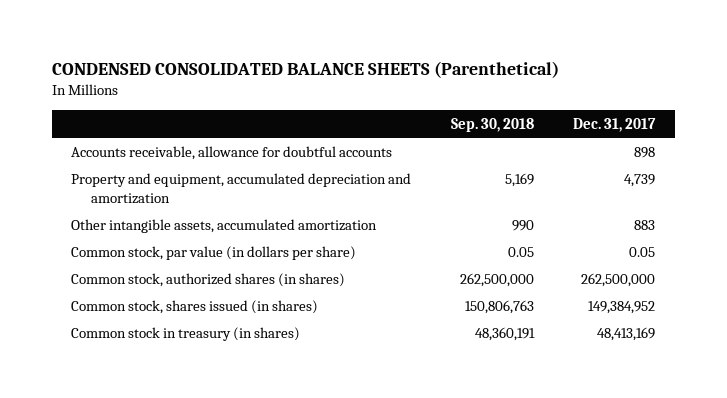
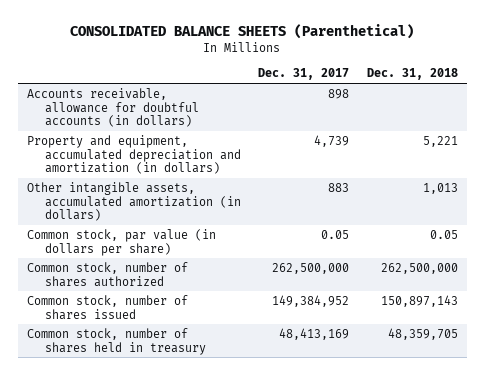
[51,60,559,78] CONDENSED CONSOLIDATED BALANCE SHEETS (Parenthetical) -> [70,24,415,40] CONSOLIDATED BALANCE SHEETS (Parenthetical)
[450,117,534,132] Sep. 30, 2018 -> none
none -> [366,68,458,81] Dec. 31, 2018
[71,145,393,160] Accounts receivable, allowance for doubtful accounts -> [26,87,199,128] Accounts receivable, allowance for doubtful accounts (in dollars)
[71,172,412,205] Property and equipment, accumulated depreciation and amortization -> [26,134,241,175] Property and equipment, accumulated depreciation and amortization (in dollars)
[71,218,378,233] Other intangible assets, accumulated amortization -> [26,181,241,222] Other intangible assets, accumulated amortization (in dollars)
[71,272,346,287] Common stock, authorized shares (in shares) -> [26,261,188,287] Common stock, number of shares authorized
[71,299,319,314] Common stock, shares issued (in shares) -> [26,294,188,320] Common stock, number of shares issued
[71,326,301,341] Common stock in treasury (in shares) -> [26,327,206,355] Common stock, number of shares held in treasury

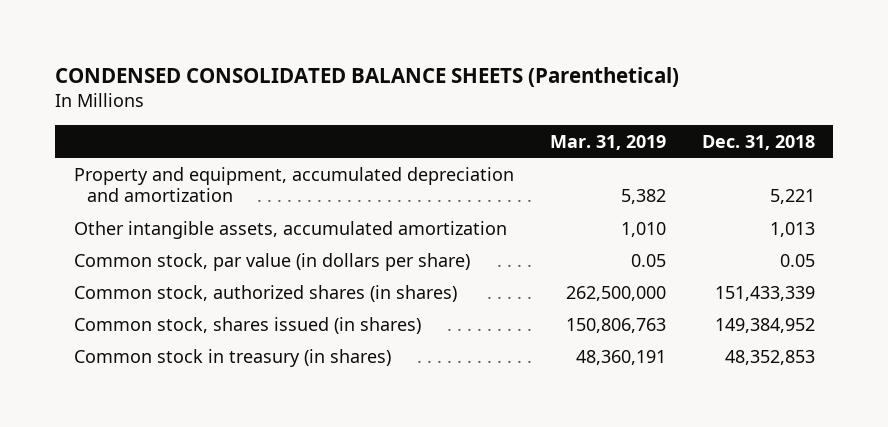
[70,24,415,40] CONSOLIDATED BALANCE SHEETS (Parenthetical) -> [55,67,680,88] CONDENSED CONSOLIDATED BALANCE SHEETS (Parenthetical)
[258,68,350,81] Dec. 31, 2017 -> none
none -> [549,134,666,150] Mar. 31, 2019
[26,87,199,128] Accounts receivable, allowance for doubtful accounts (in dollars) -> none
[26,134,241,175] Property and equipment, accumulated depreciation and amortization (in dollars) -> [73,166,514,203] Property and equipment, accumulated depreciation and amortization
[26,181,241,222] Other intangible assets, accumulated amortization (in dollars) -> [73,220,507,239] Other intangible assets, accumulated amortization
[26,261,188,287] Common stock, number of shares authorized -> [73,284,457,302] Common stock, authorized shares (in shares)
[380,262,458,274] 262,500,000 -> [714,285,815,301] 151,433,339
[26,294,188,320] Common stock, number of shares issued -> [73,316,421,334] Common stock, shares issued (in shares)
[380,294,458,307] 150,897,143 -> [714,317,815,333] 149,384,952
[26,327,206,355] Common stock, number of shares held in treasury -> [73,348,391,367] Common stock in treasury (in shares)
[387,327,458,340] 48,359,705 -> [724,349,815,365] 48,352,853

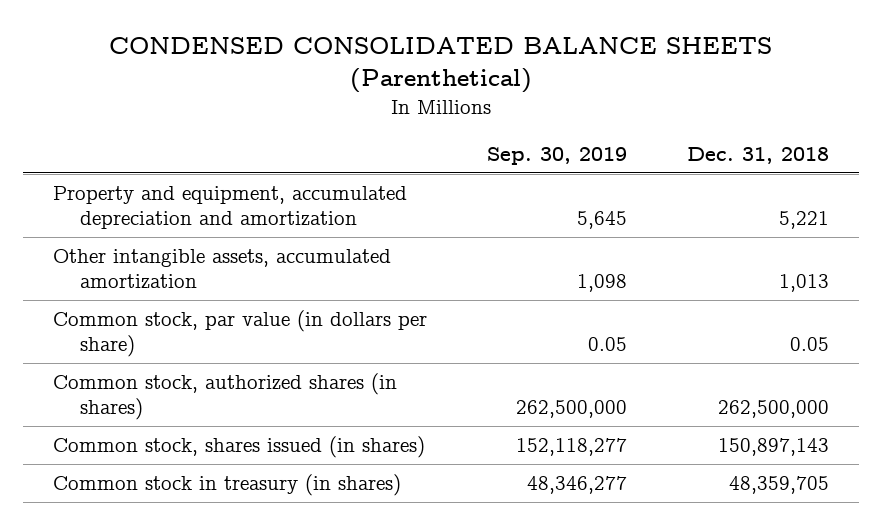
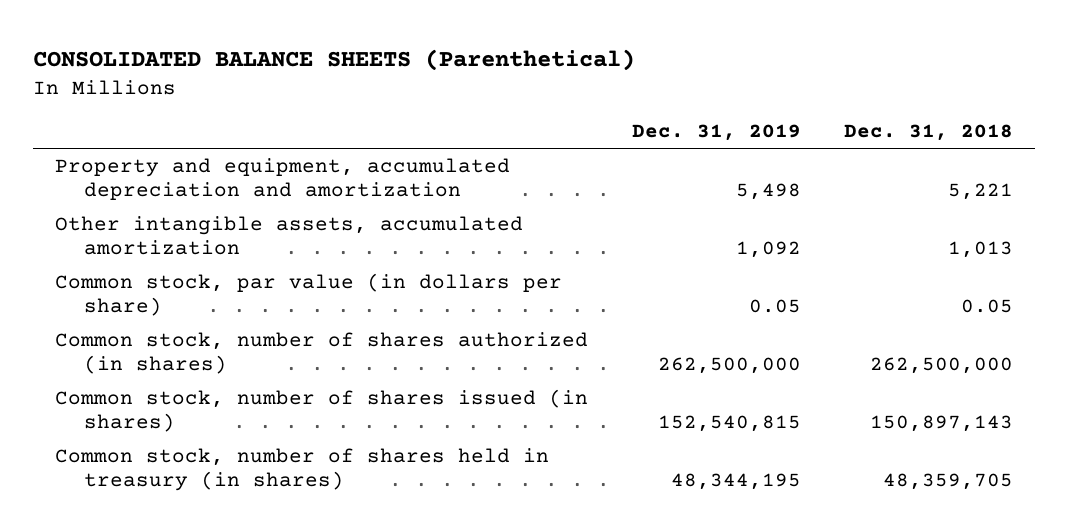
[108,37,772,94] CONDENSED CONSOLIDATED BALANCE SHEETS (Parenthetical) -> [33,48,636,71] CONSOLIDATED BALANCE SHEETS (Parenthetical)
[486,146,627,165] Sep. 30, 2019 -> none
none -> [631,124,801,142] Dec. 31, 2019
[52,373,397,420] Common stock, authorized shares (in shares) -> [55,331,589,374] Common stock, number of shares authorized (in shares)
[52,436,425,459] Common stock, shares issued (in shares) -> [55,388,589,432] Common stock, number of shares issued (in shares)
[52,474,401,497] Common stock in treasury (in shares) -> [55,447,550,491] Common stock, number of shares held in treasury (in shares)

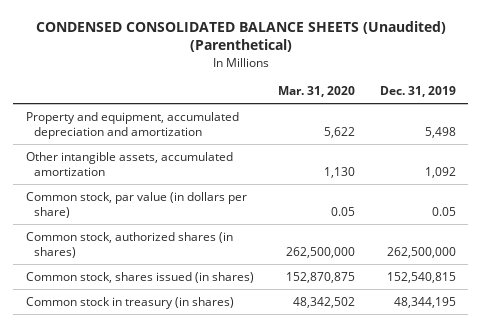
[33,48,636,71] CONSOLIDATED BALANCE SHEETS (Parenthetical) -> [35,20,446,53] CONDENSED CONSOLIDATED BALANCE SHEETS (Unaudited) (Parenthetical)
[844,124,1014,142] Dec. 31, 2018 -> none
none -> [278,86,356,98] Mar. 31, 2020
[55,331,589,374] Common stock, number of shares authorized (in shares) -> [25,231,233,258] Common stock, authorized shares (in shares)
[55,388,589,432] Common stock, number of shares issued (in shares) -> [25,271,254,283] Common stock, shares issued (in shares)
[55,447,550,491] Common stock, number of shares held in treasury (in shares) -> [25,296,234,309] Common stock in treasury (in shares)

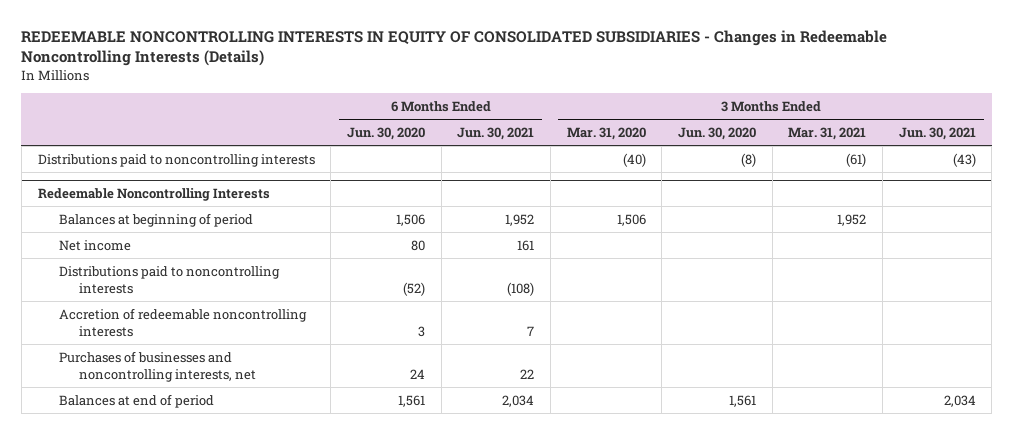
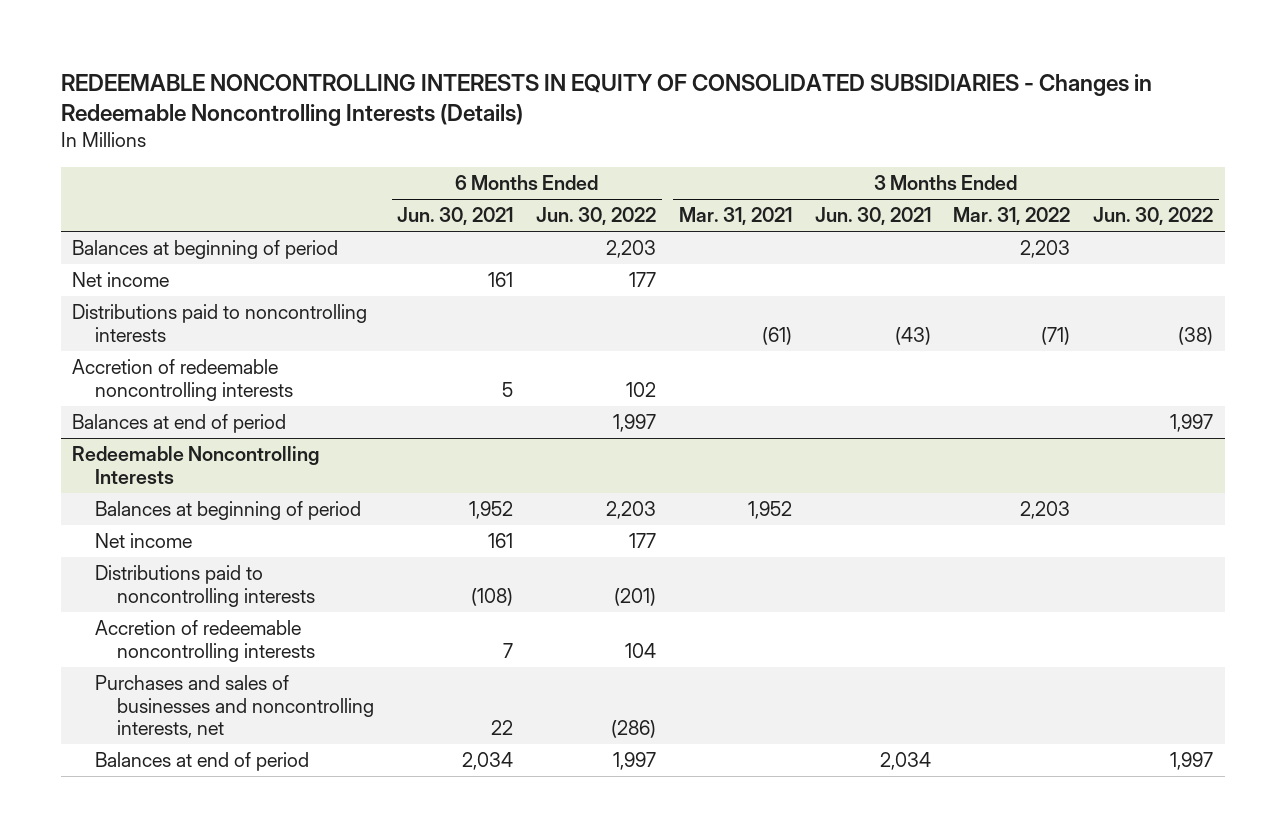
[346,126,425,140] Jun. 30, 2020 -> none
[566,126,646,140] Mar. 31, 2020 -> none
[677,126,756,140] Jun. 30, 2020 -> none
none -> [536,207,657,226] Jun. 30, 2022
none -> [953,207,1071,226] Mar. 31, 2022
none -> [1093,207,1214,226] Jun. 30, 2022
none -> [72,240,339,260] Balances at beginning of period
none -> [72,272,170,288] Net income
none -> [72,359,293,401] Accretion of redeemable noncontrolling interests
none -> [72,414,287,434] Balances at end of period
[58,350,257,382] Purchases of businesses and noncontrolling interests, net -> [94,675,375,739] Purchases and sales of businesses and noncontrolling interests, net

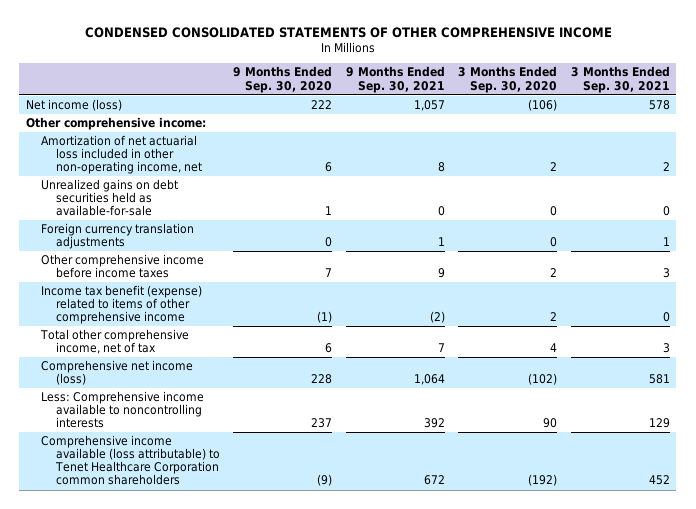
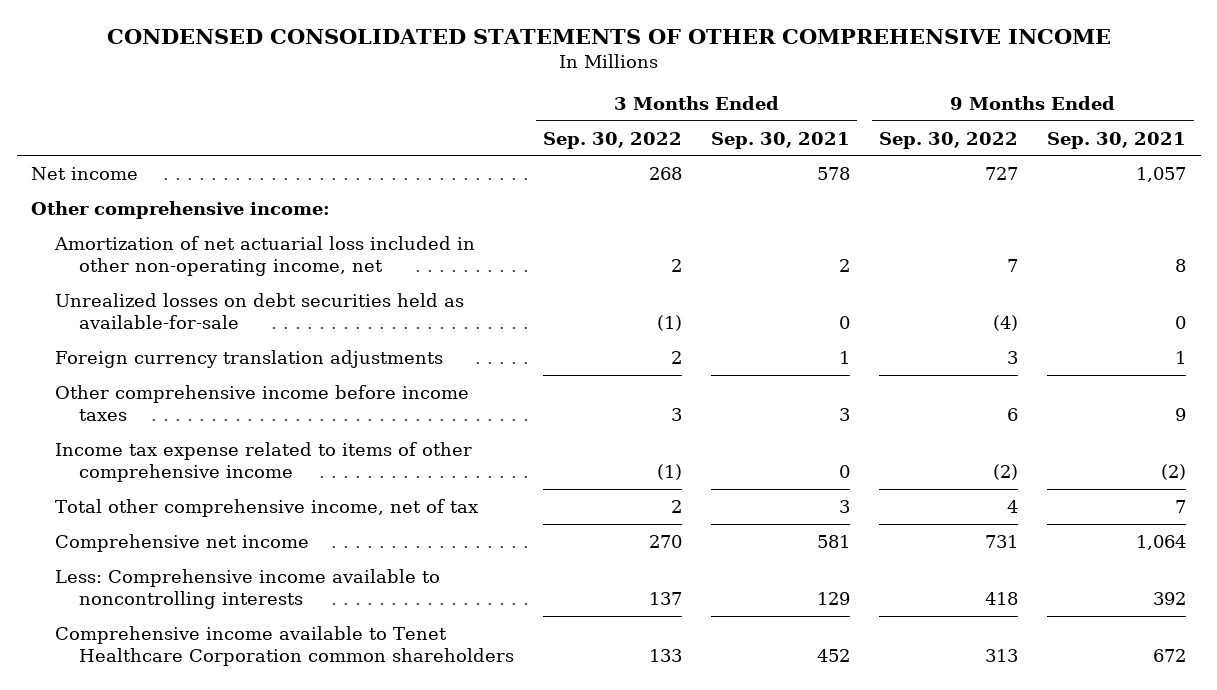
[233,66,333,93] 9 Months Ended Sep. 30, 2020 -> none
[458,66,558,93] 3 Months Ended Sep. 30, 2020 -> none
none -> [543,131,683,149] Sep. 30, 2022
none -> [879,131,1019,149] Sep. 30, 2022
[25,99,122,112] Net income (loss) -> [31,166,139,180] Net income
[40,179,178,217] Unrealized gains on debt securities held as available-for-sale -> [55,292,465,330] Unrealized losses on debt securities held as available-for-sale
[40,285,202,325] Income tax benefit (expense) related to items of other comprehensive income -> [55,441,473,483] Income tax expense related to items of other comprehensive income
[40,360,193,386] Comprehensive net income (loss) -> [55,533,310,552] Comprehensive net income
[40,435,220,486] Comprehensive income available (loss attributable) to Tenet Healthcare Corporation common shareholders -> [55,625,514,667] Comprehensive income available to Tenet Healthcare Corporation common shareholders

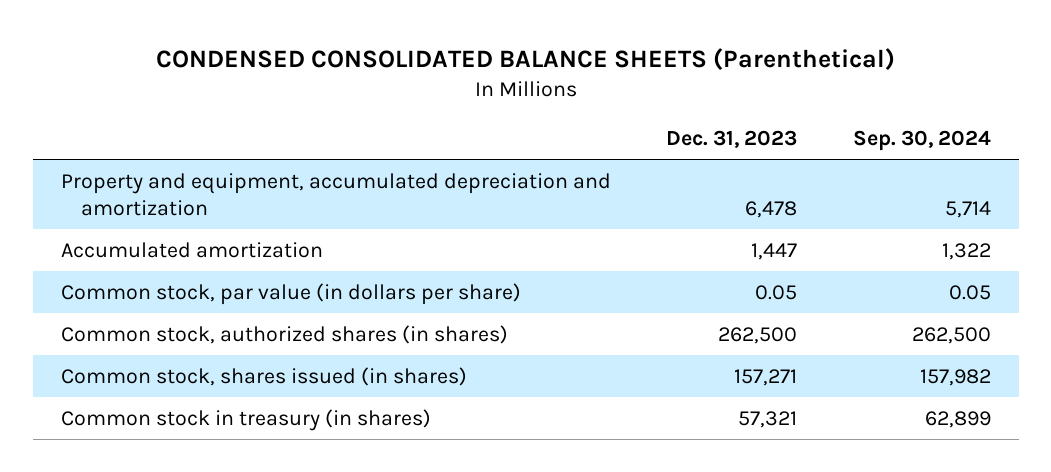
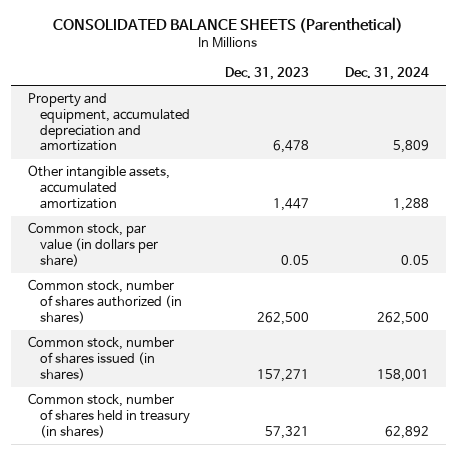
[155,47,895,70] CONDENSED CONSOLIDATED BALANCE SHEETS (Parenthetical) -> [53,17,404,34] CONSOLIDATED BALANCE SHEETS (Parenthetical)
[852,130,991,152] Sep. 30, 2024 -> none
none -> [344,66,429,80] Dec. 31, 2024
[60,241,323,258] Accumulated amortization -> [28,165,171,209] Other intangible assets, accumulated amortization
[60,324,508,344] Common stock, authorized shares (in shares) -> [28,279,183,324] Common stock, number of shares authorized (in shares)
[60,366,467,386] Common stock, shares issued (in shares) -> [28,336,175,381] Common stock, number of shares issued (in shares)
[60,408,431,431] Common stock in treasury (in shares) -> [28,393,191,438] Common stock, number of shares held in treasury (in shares)

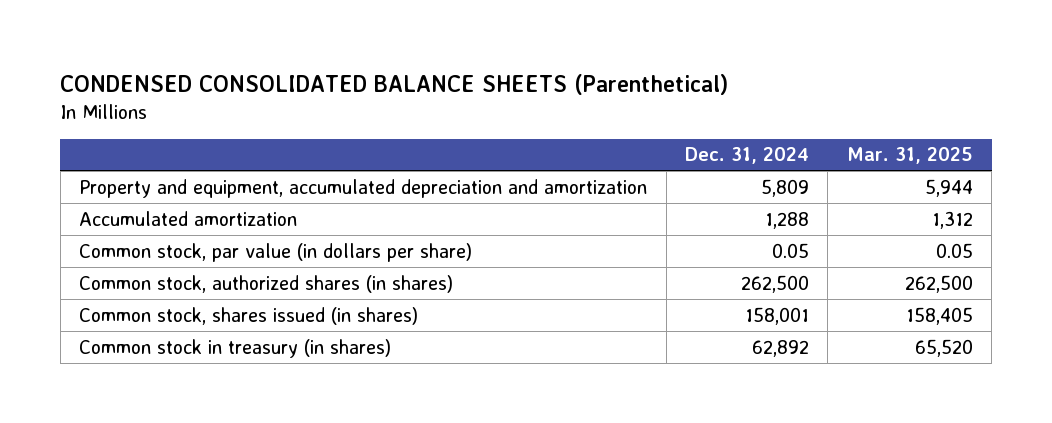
[53,17,404,34] CONSOLIDATED BALANCE SHEETS (Parenthetical) -> [60,73,729,95] CONDENSED CONSOLIDATED BALANCE SHEETS (Parenthetical)
[225,66,310,80] Dec. 31, 2023 -> none
none -> [846,147,973,165] Mar. 31, 2025
[28,165,171,209] Other intangible assets, accumulated amortization -> [79,210,298,226] Accumulated amortization
[28,279,183,324] Common stock, number of shares authorized (in shares) -> [79,274,454,293] Common stock, authorized shares (in shares)
[28,336,175,381] Common stock, number of shares issued (in shares) -> [79,306,419,325] Common stock, shares issued (in shares)
[28,393,191,438] Common stock, number of shares held in treasury (in shares) -> [79,338,392,358] Common stock in treasury (in shares)

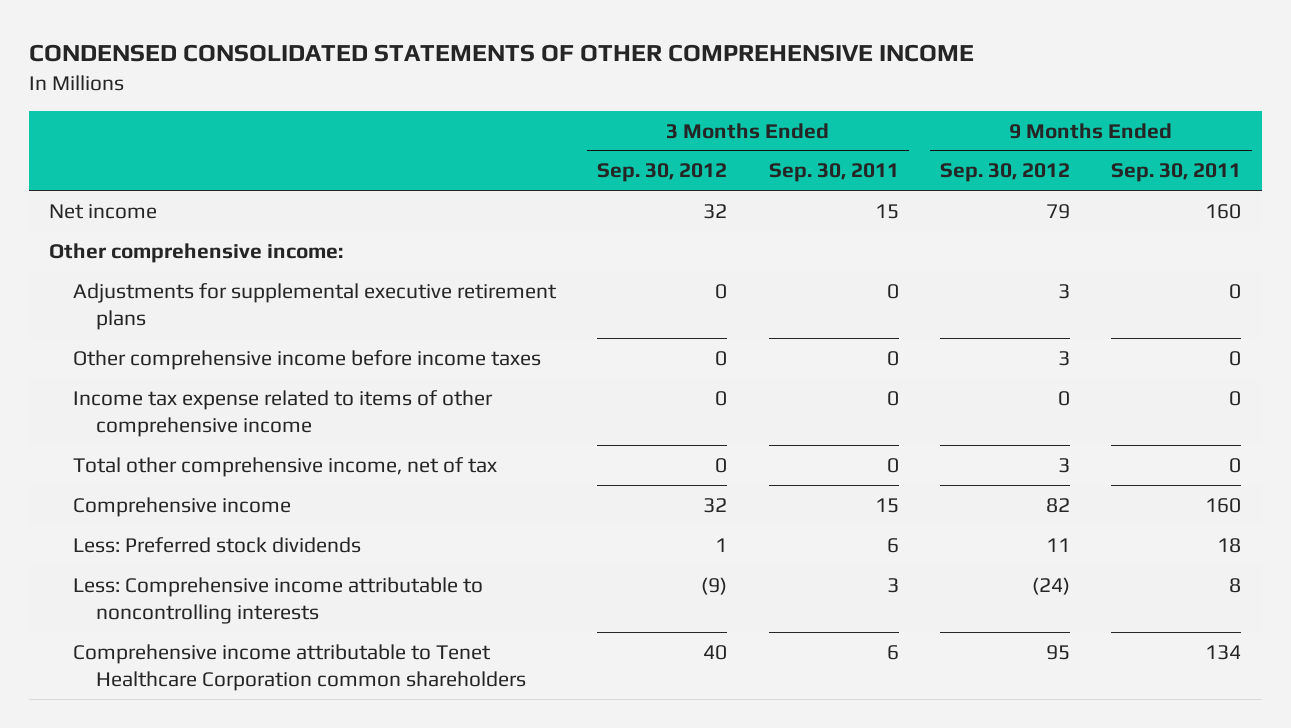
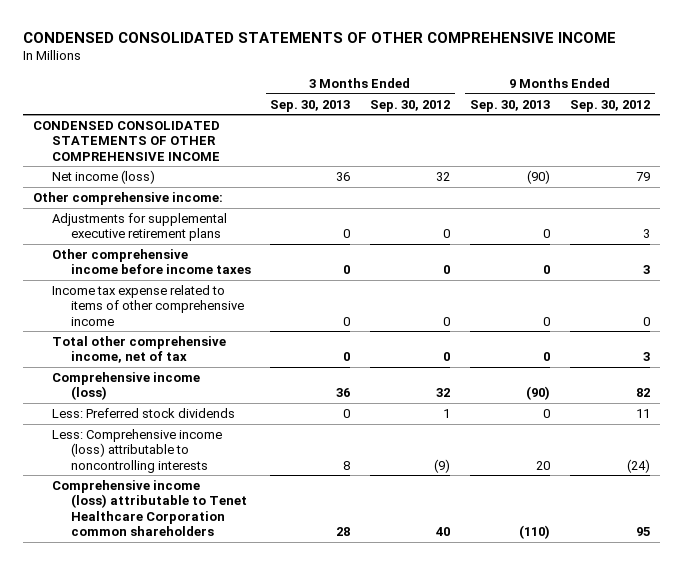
[768,163,899,183] Sep. 30, 2011 -> none
[1111,163,1242,183] Sep. 30, 2011 -> none
none -> [270,99,351,112] Sep. 30, 2013
none -> [469,99,550,112] Sep. 30, 2013
none -> [32,120,220,161] CONDENSED CONSOLIDATED STATEMENTS OF OTHER COMPREHENSIVE INCOME
[49,203,158,219] Net income -> [51,169,155,184] Net income (loss)
[72,496,291,517] Comprehensive income -> [51,371,200,401] Comprehensive income (loss)
[72,576,483,624] Less: Comprehensive income attributable to noncontrolling interests -> [51,428,222,473] Less: Comprehensive income (loss) attributable to noncontrolling interests
[72,643,526,691] Comprehensive income attributable to Tenet Healthcare Corporation common shareholders -> [51,479,247,537] Comprehensive income (loss) attributable to Tenet Healthcare Corporation common shareholders

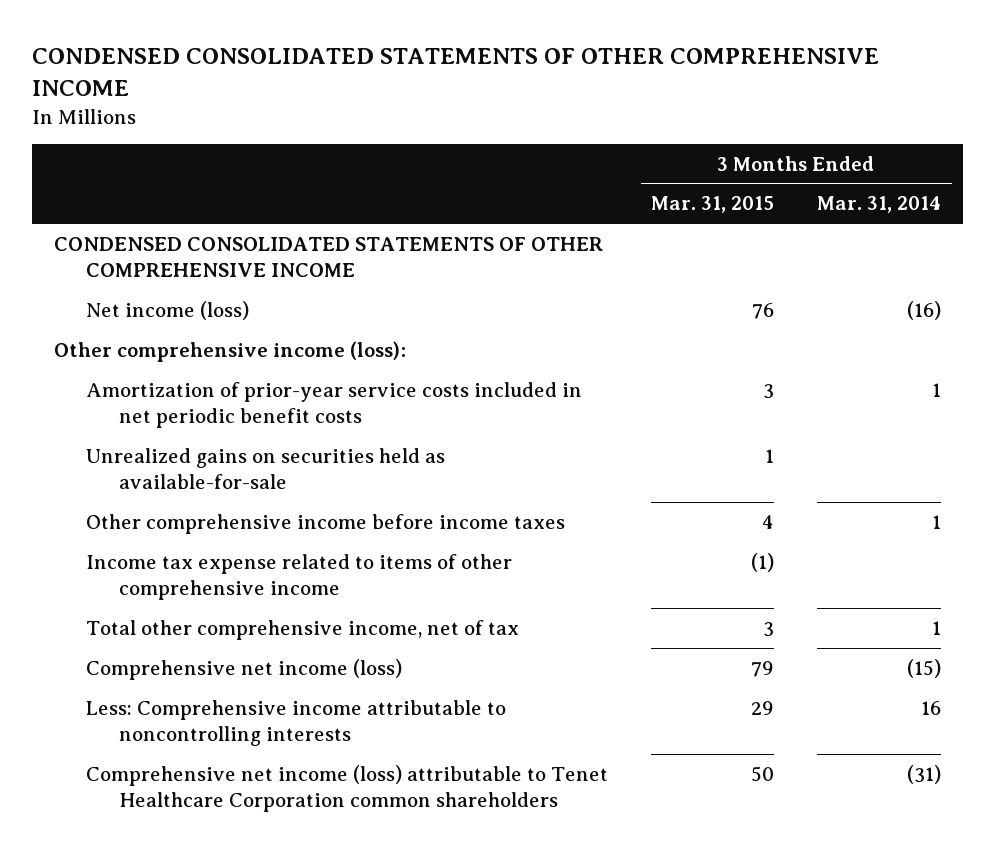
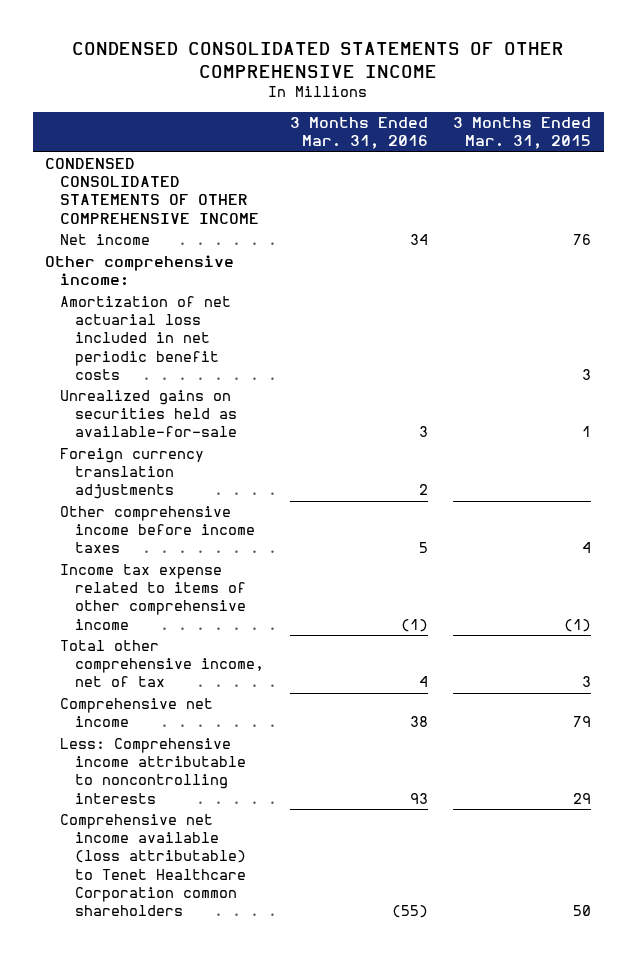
[817,196,942,214] Mar. 31, 2014 -> none
none -> [289,117,428,150] 3 Months Ended Mar. 31, 2016
[86,300,250,320] Net income (loss) -> [60,234,151,246] Net income
[53,340,406,362] Other comprehensive income (loss): -> [45,255,235,287] Other comprehensive income:
[86,381,583,429] Amortization of prior-year service costs included in net periodic benefit costs -> [60,296,232,380] Amortization of net actuarial loss included in net periodic benefit costs
none -> [60,448,205,500] Foreign currency translation adjustments
[86,658,403,680] Comprehensive net income (loss) -> [60,698,214,728] Comprehensive net income
[86,764,609,813] Comprehensive net income (loss) attributable to Tenet Healthcare Corporation common shareholders -> [60,814,246,916] Comprehensive net income available (loss attributable) to Tenet Healthcare Corporation common shareholders

